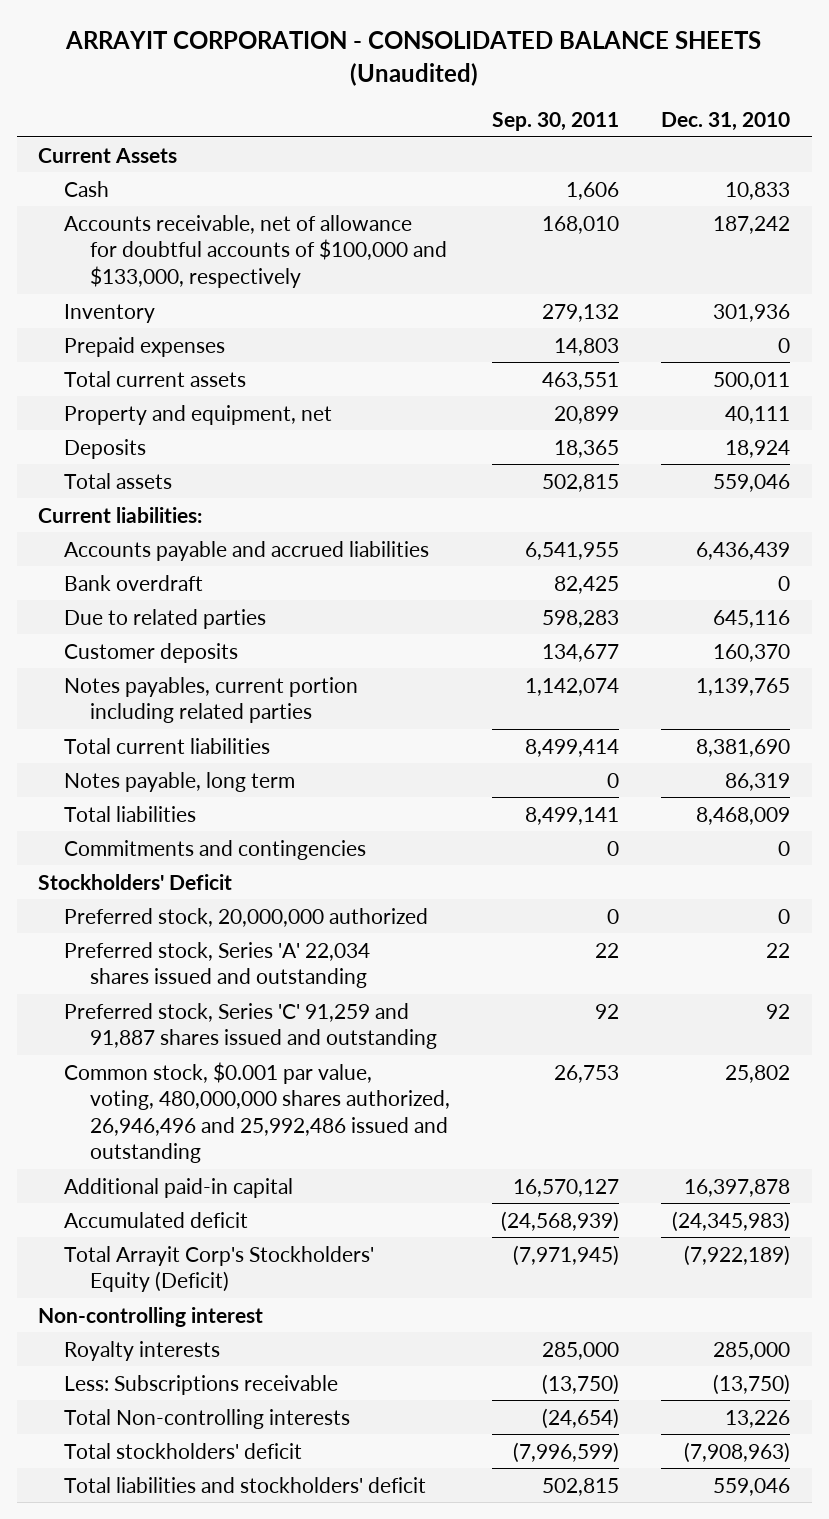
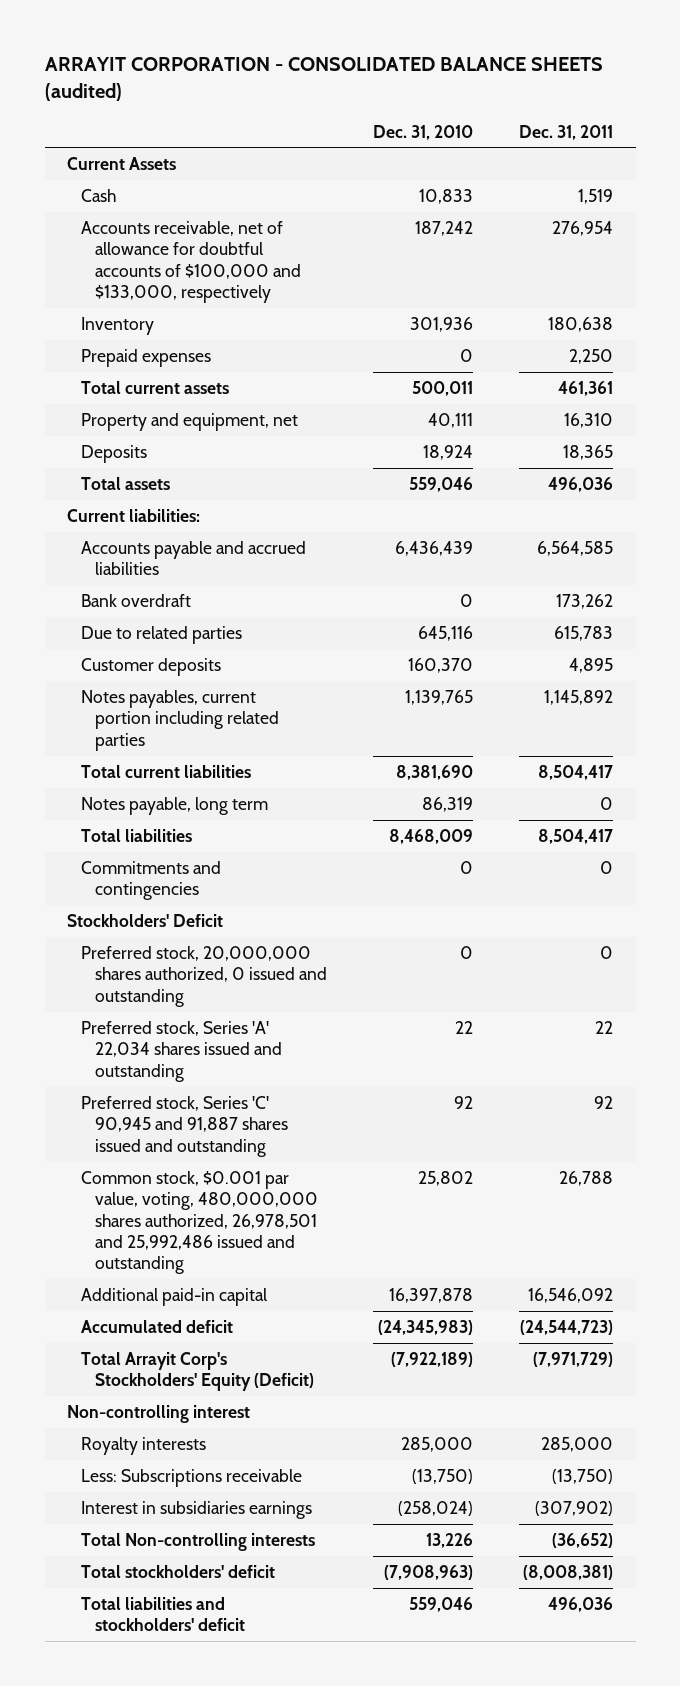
[65,31,762,86] ARRAYIT CORPORATION - CONSOLIDATED BALANCE SHEETS (Unaudited) -> [44,57,603,102] ARRAYIT CORPORATION - CONSOLIDATED BALANCE SHEETS (audited)
[492,112,620,132] Sep. 30, 2011 -> none
none -> [518,124,613,140] Dec. 31, 2011
[63,907,428,927] Preferred stock, 20,000,000 authorized -> [81,946,328,1007] Preferred stock, 20,000,000 shares authorized, 0 issued and outstanding
[63,1002,437,1050] Preferred stock, Series 'C' 91,259 and 91,887 shares issued and outstanding -> [81,1096,289,1157] Preferred stock, Series 'C' 90,945 and 91,887 shares issued and outstanding
[63,1061,450,1164] Common stock, $0.001 par value, voting, 480,000,000 shares authorized, 26,946,496 and 25,992,486 issued and outstanding -> [81,1171,319,1275] Common stock, $0.001 par value, voting, 480,000,000 shares authorized, 26,978,501 and 25,992,486 issued and outstanding
none -> [81,1501,313,1520] Interest in subsidiaries earnings

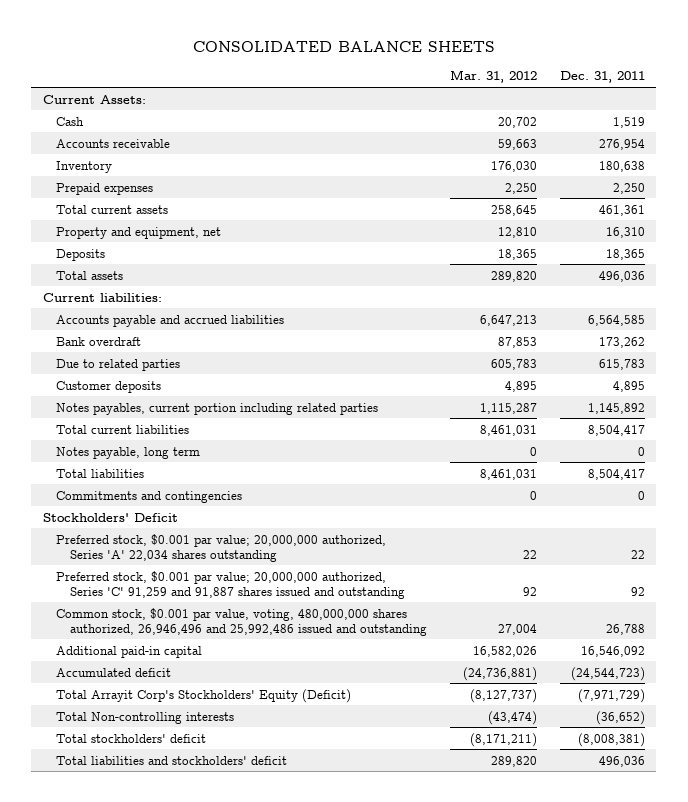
[44,57,603,102] ARRAYIT CORPORATION - CONSOLIDATED BALANCE SHEETS (audited) -> [192,40,495,52] CONSOLIDATED BALANCE SHEETS
[372,124,473,140] Dec. 31, 2010 -> none
none -> [450,70,538,84] Mar. 31, 2012
[67,157,177,171] Current Assets -> [42,94,146,104] Current Assets:
[81,221,302,303] Accounts receivable, net of allowance for doubtful accounts of $100,000 and $133,000, respectively -> [56,138,171,148] Accounts receivable
[81,1021,283,1082] Preferred stock, Series 'A' 22,034 shares issued and outstanding -> none
[81,1096,289,1157] Preferred stock, Series 'C' 90,945 and 91,887 shares issued and outstanding -> none
none -> [56,533,387,562] Preferred stock, $0.001 par value; 20,000,000 authorized, Series 'A' 22,034 shares outstanding
[81,946,328,1007] Preferred stock, 20,000,000 shares authorized, 0 issued and outstanding -> [56,570,406,599] Preferred stock, $0.001 par value; 20,000,000 authorized, Series 'C' 91,259 and 91,887 shares issued and outstanding
[599,946,613,960] 0 -> [630,586,645,596] 92
[81,1171,319,1275] Common stock, $0.001 par value, voting, 480,000,000 shares authorized, 26,978,501 and 25,992,486 issued and outstanding -> [56,607,428,636] Common stock, $0.001 par value, voting, 480,000,000 shares authorized, 26,946,496 and 25,992,486 issued and outstanding
[67,1405,251,1424] Non-controlling interest -> none
[81,1437,207,1456] Royalty interests -> none
[81,1469,303,1488] Less: Subscriptions receivable -> none
[81,1501,313,1520] Interest in subsidiaries earnings -> none

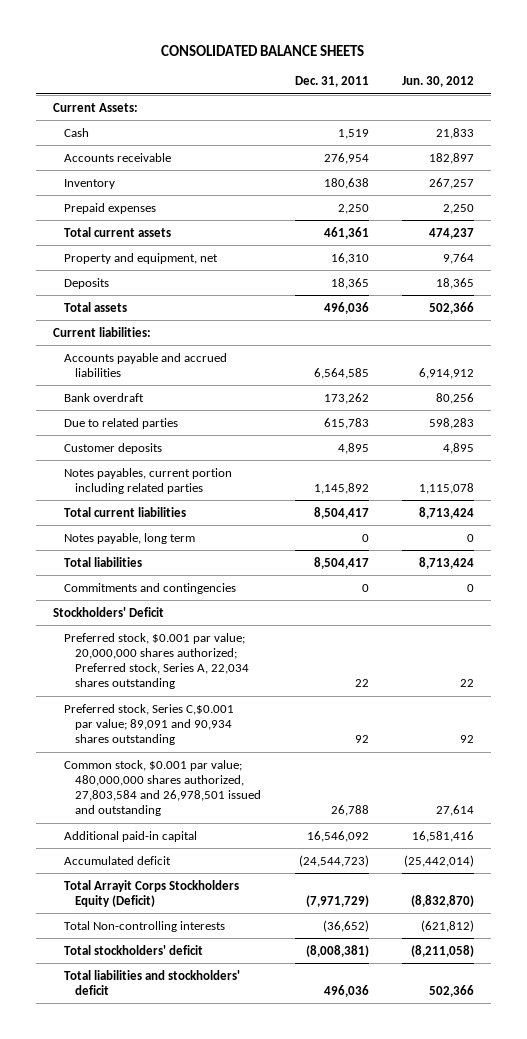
[450,70,538,84] Mar. 31, 2012 -> none
none -> [401,76,474,88] Jun. 30, 2012
[56,533,387,562] Preferred stock, $0.001 par value; 20,000,000 authorized, Series 'A' 22,034 shares outstanding -> [64,632,250,690] Preferred stock, $0.001 par value; 20,000,000 shares authorized; Preferred stock, Series A, 22,034 shares outstanding
[56,570,406,599] Preferred stock, $0.001 par value; 20,000,000 authorized, Series 'C' 91,259 and 91,887 shares issued and outstanding -> [64,703,235,746] Preferred stock, Series C,$0.001 par value; 89,091 and 90,934 shares outstanding
[56,607,428,636] Common stock, $0.001 par value, voting, 480,000,000 shares authorized, 26,946,496 and 25,992,486 issued and outstanding -> [64,759,262,817] Common stock, $0.001 par value; 480,000,000 shares authorized, 27,803,584 and 26,978,501 issued and outstanding
[56,688,352,703] Total Arrayit Corp's Stockholders' Equity (Deficit) -> [64,879,240,907] Total Arrayit Corps Stockholders Equity (Deficit)

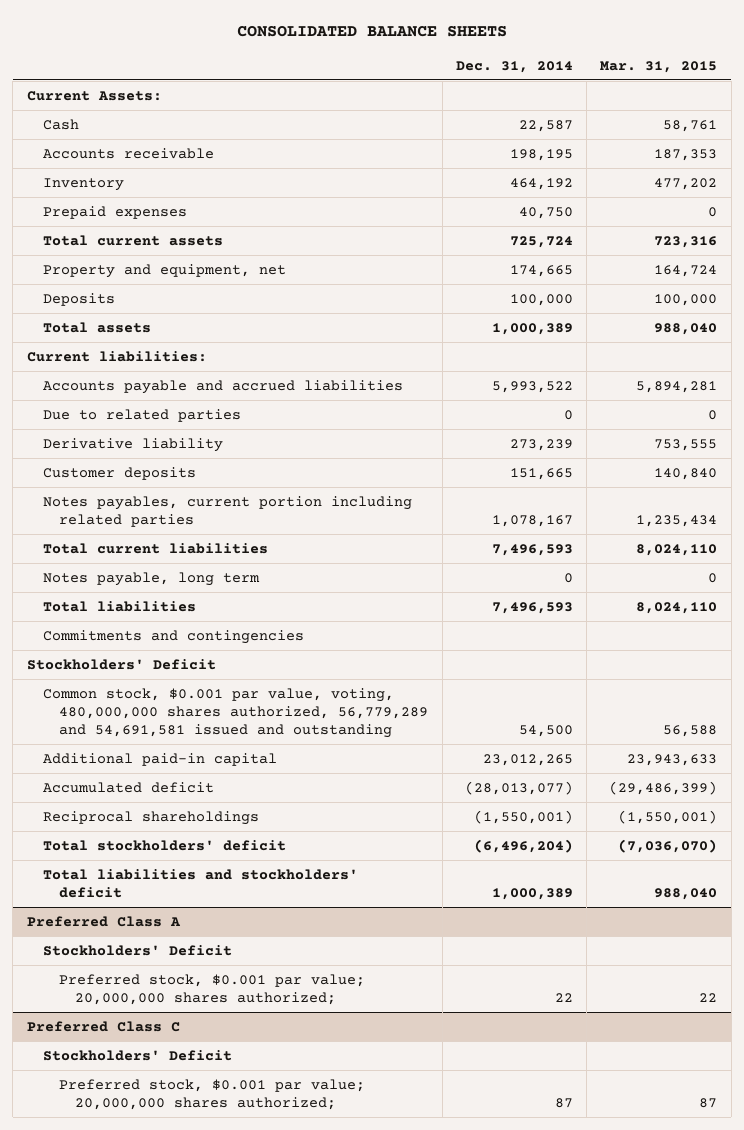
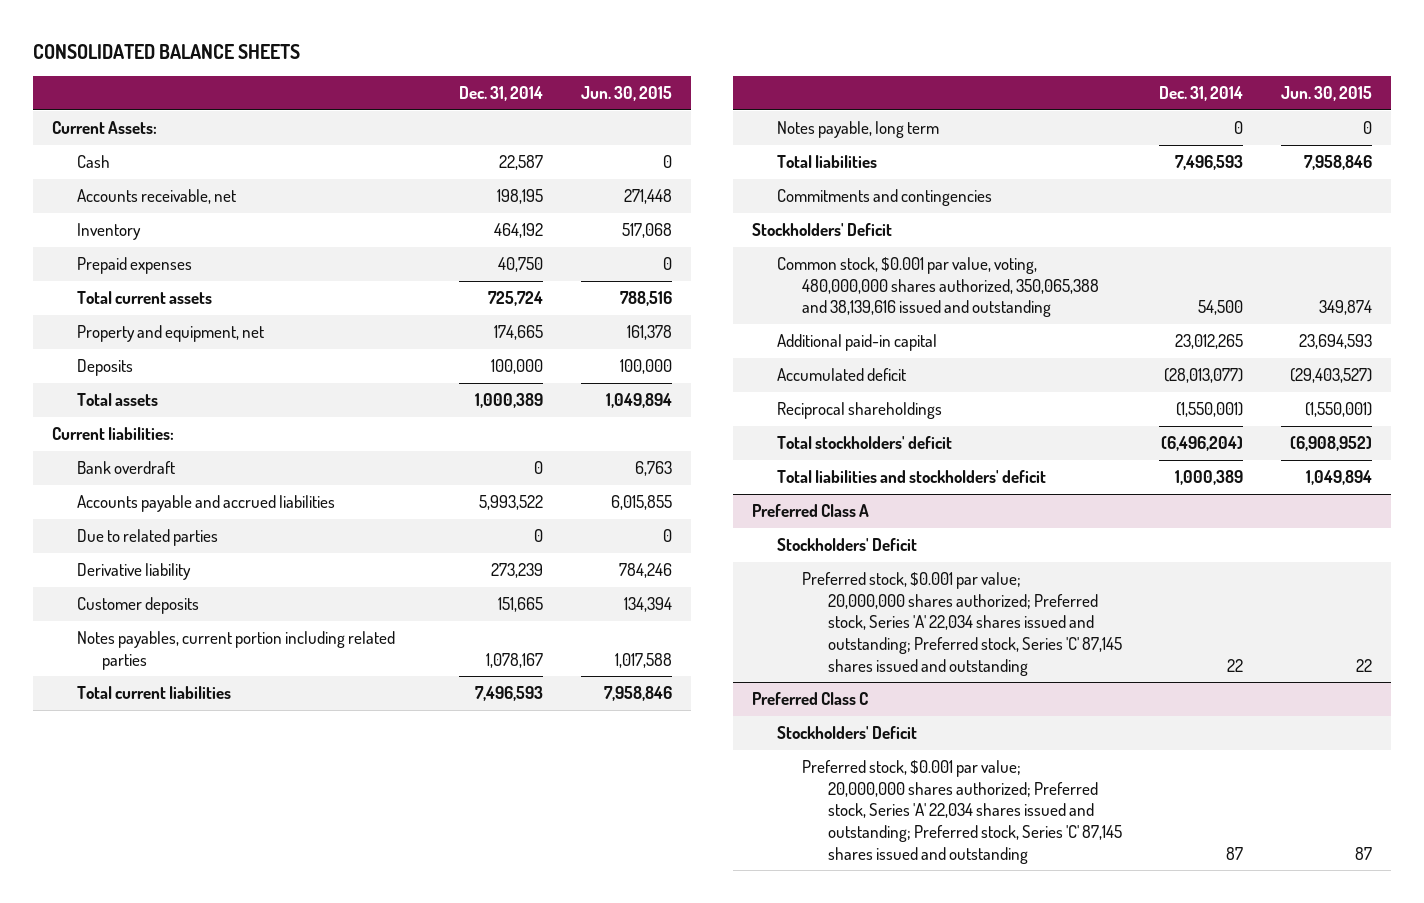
[600,60,718,73] Mar. 31, 2015 -> none
none -> [581,85,673,101] Jun. 30, 2015
[42,147,214,159] Accounts receivable -> [77,188,237,204] Accounts receivable, net
none -> [77,460,176,474] Bank overdraft
[42,687,429,738] Common stock, $0.001 par value, voting, 480,000,000 shares authorized, 56,779,289 and 54,691,581 issued and outstanding -> [777,256,1100,318] Common stock, $0.001 par value, voting, 480,000,000 shares authorized, 350,065,388 and 38,139,616 issued and outstanding
[59,973,366,1005] Preferred stock, $0.001 par value; 20,000,000 shares authorized; -> [802,571,1122,676] Preferred stock, $0.001 par value; 20,000,000 shares authorized; Preferred stock, Series 'A' 22,034 shares issued and outstanding; Preferred stock, Series 'C' 87,145 shares issued and outstanding
[59,1078,366,1110] Preferred stock, $0.001 par value; 20,000,000 shares authorized; -> [802,759,1122,864] Preferred stock, $0.001 par value; 20,000,000 shares authorized; Preferred stock, Series 'A' 22,034 shares issued and outstanding; Preferred stock, Series 'C' 87,145 shares issued and outstanding

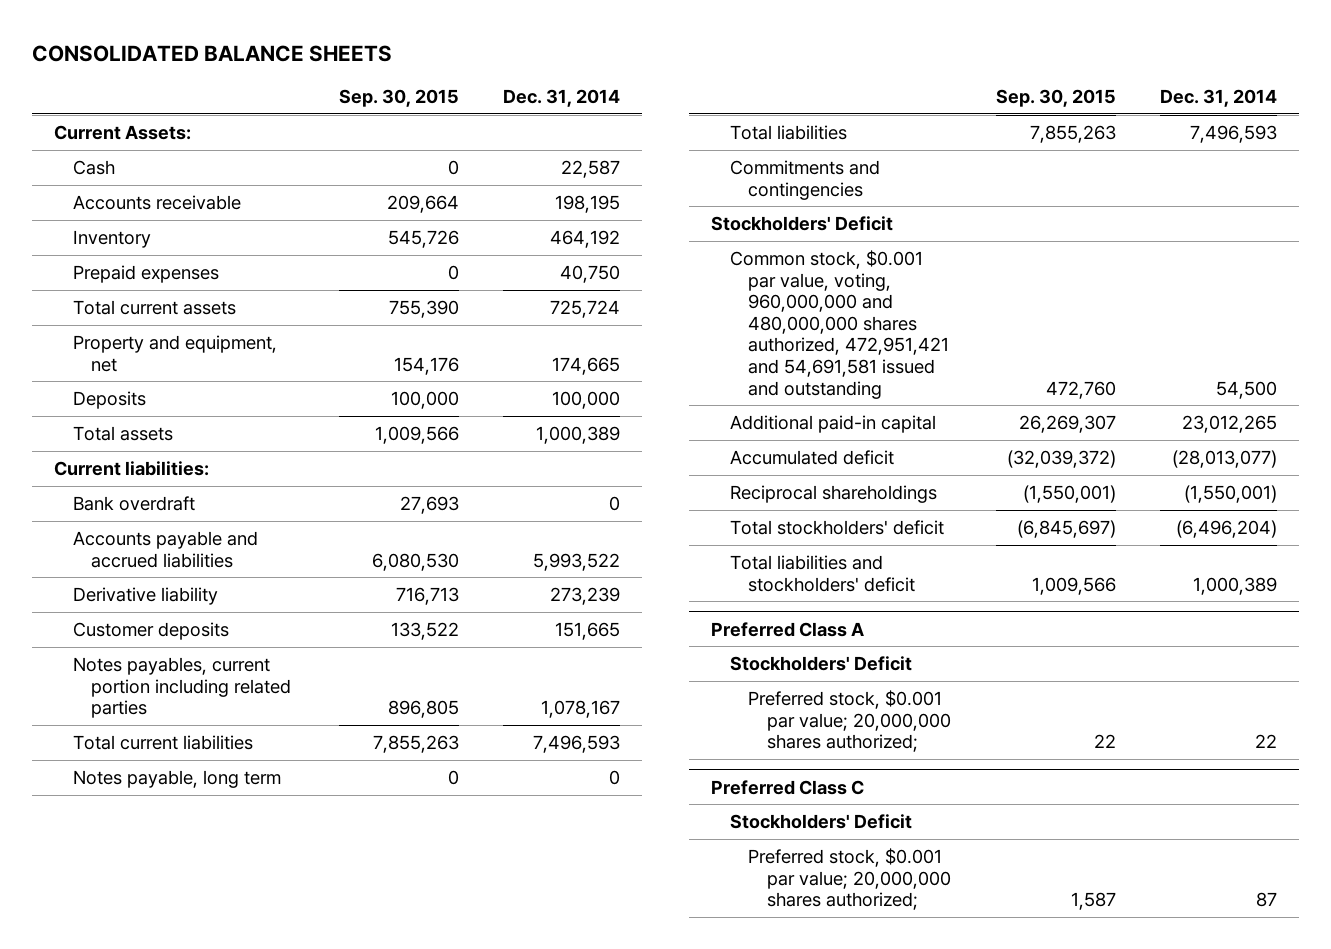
[581,85,673,101] Jun. 30, 2015 -> none
none -> [338,89,459,108] Sep. 30, 2015
[77,188,237,204] Accounts receivable, net -> [72,194,241,210] Accounts receivable
[77,528,219,546] Due to related parties -> none
[777,256,1100,318] Common stock, $0.001 par value, voting, 480,000,000 shares authorized, 350,065,388 and 38,139,616 issued and outstanding -> [729,249,950,399] Common stock, $0.001 par value, voting, 960,000,000 and 480,000,000 shares authorized, 472,951,421 and 54,691,581 issued and outstanding
[802,571,1122,676] Preferred stock, $0.001 par value; 20,000,000 shares authorized; Preferred stock, Series 'A' 22,034 shares issued and outstanding; Preferred stock, Series 'C' 87,145 shares issued and outstanding -> [748,689,951,753] Preferred stock, $0.001 par value; 20,000,000 shares authorized;
[802,759,1122,864] Preferred stock, $0.001 par value; 20,000,000 shares authorized; Preferred stock, Series 'A' 22,034 shares issued and outstanding; Preferred stock, Series 'C' 87,145 shares issued and outstanding -> [748,847,951,911] Preferred stock, $0.001 par value; 20,000,000 shares authorized;

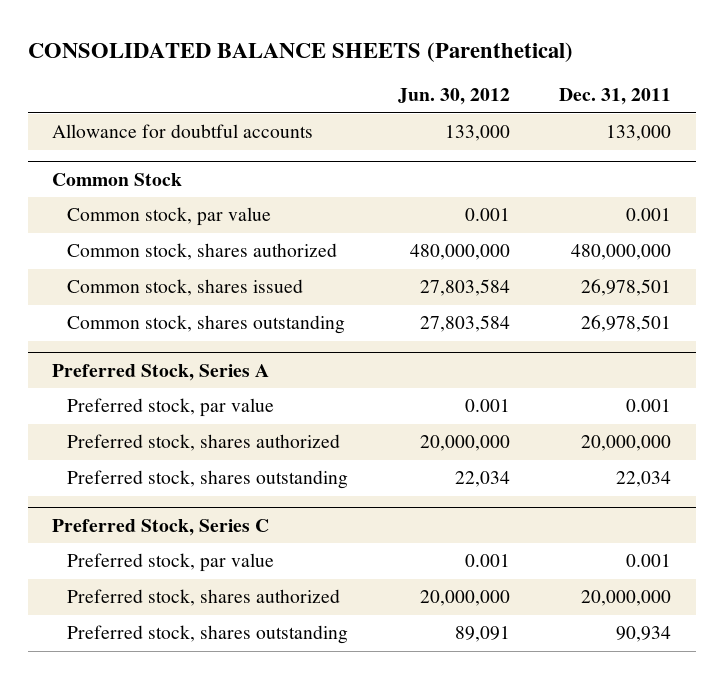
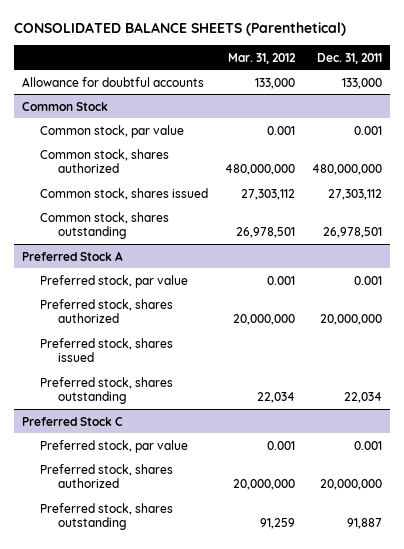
[397,88,510,106] Jun. 30, 2012 -> none
none -> [227,52,296,64] Mar. 31, 2012
[581,279,672,297] 26,978,501 -> [327,188,382,200] 27,303,112
[52,364,270,382] Preferred Stock, Series A -> [22,250,124,261] Preferred Stock A
none -> [39,337,173,363] Preferred stock, shares issued
[52,519,270,537] Preferred Stock, Series C -> [22,416,124,426] Preferred Stock C
[616,626,672,643] 90,934 -> [346,518,382,530] 91,887

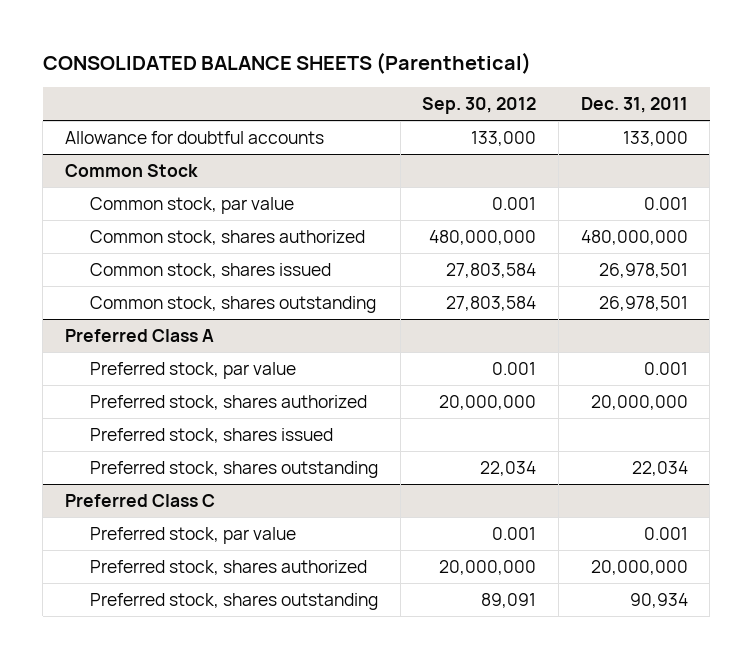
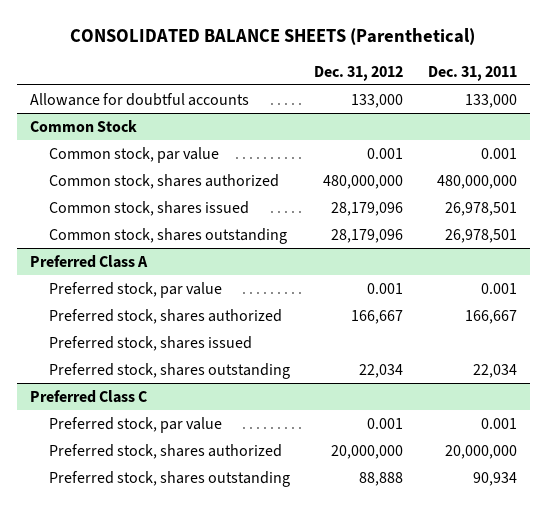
[422,97,537,115] Sep. 30, 2012 -> none
none -> [314,65,404,81] Dec. 31, 2012
[590,394,688,410] 20,000,000 -> [465,309,518,324] 166,667

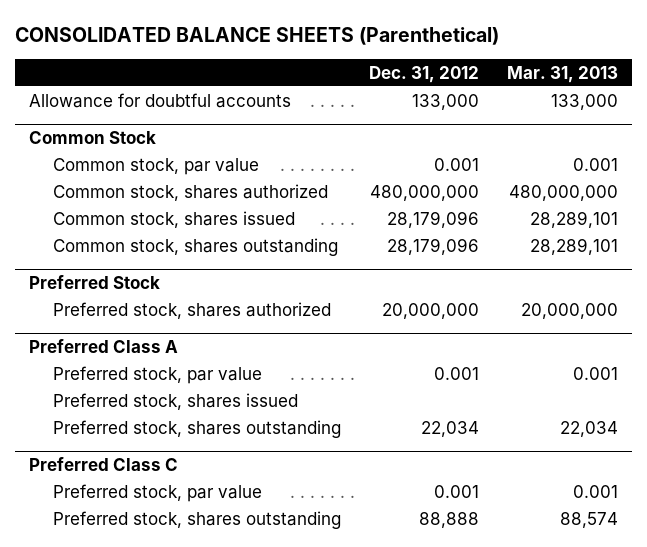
[428,65,518,81] Dec. 31, 2011 -> none
none -> [506,65,618,83] Mar. 31, 2013
none -> [29,274,161,289] Preferred Stock
none -> [53,301,332,319] Preferred stock, shares authorized
[48,308,282,324] Preferred stock, shares authorized -> none
[48,443,282,459] Preferred stock, shares authorized -> none

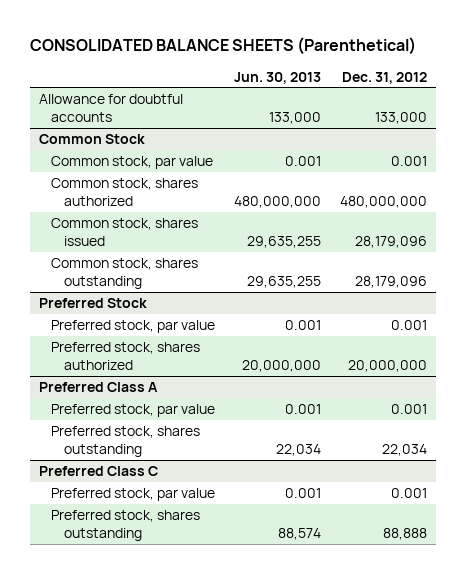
[506,65,618,83] Mar. 31, 2013 -> none
none -> [234,71,322,84] Jun. 30, 2013
none -> [51,319,216,333] Preferred stock, par value
[53,392,299,410] Preferred stock, shares issued -> none

